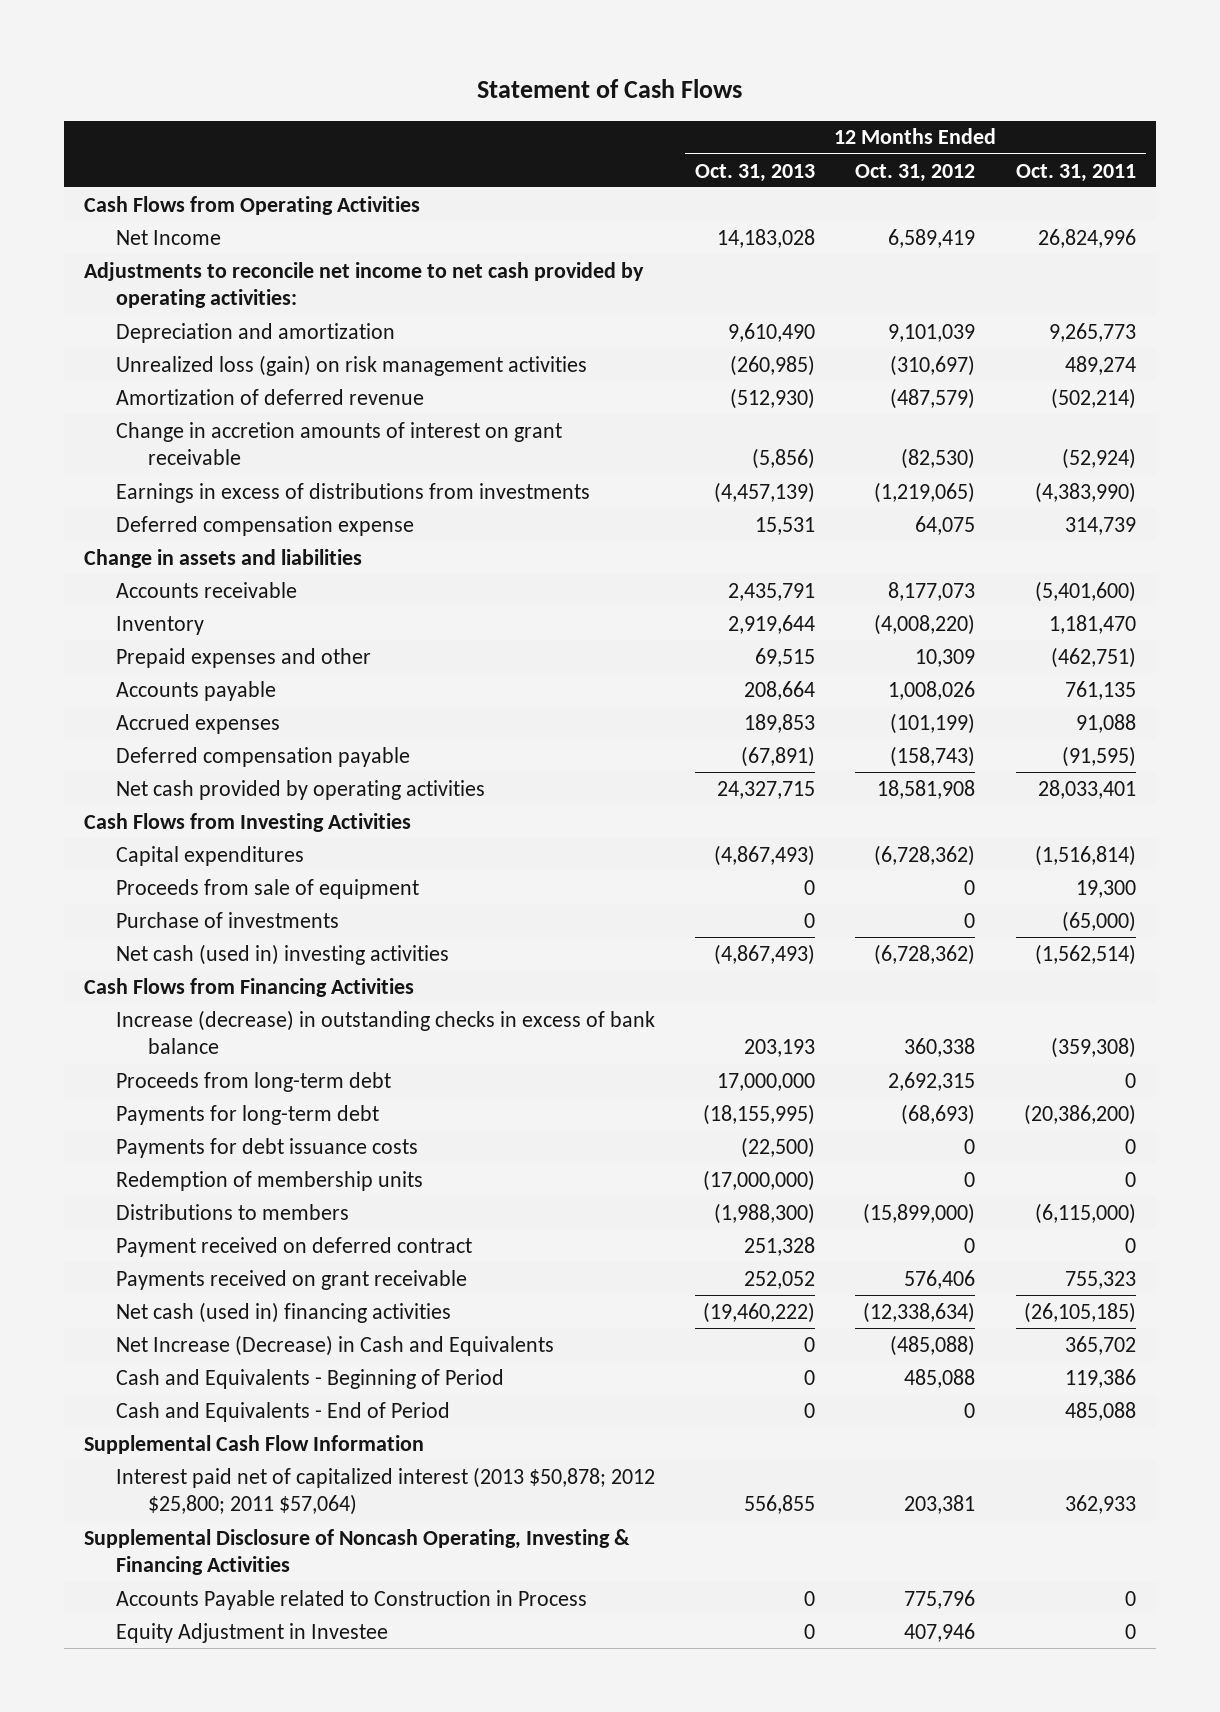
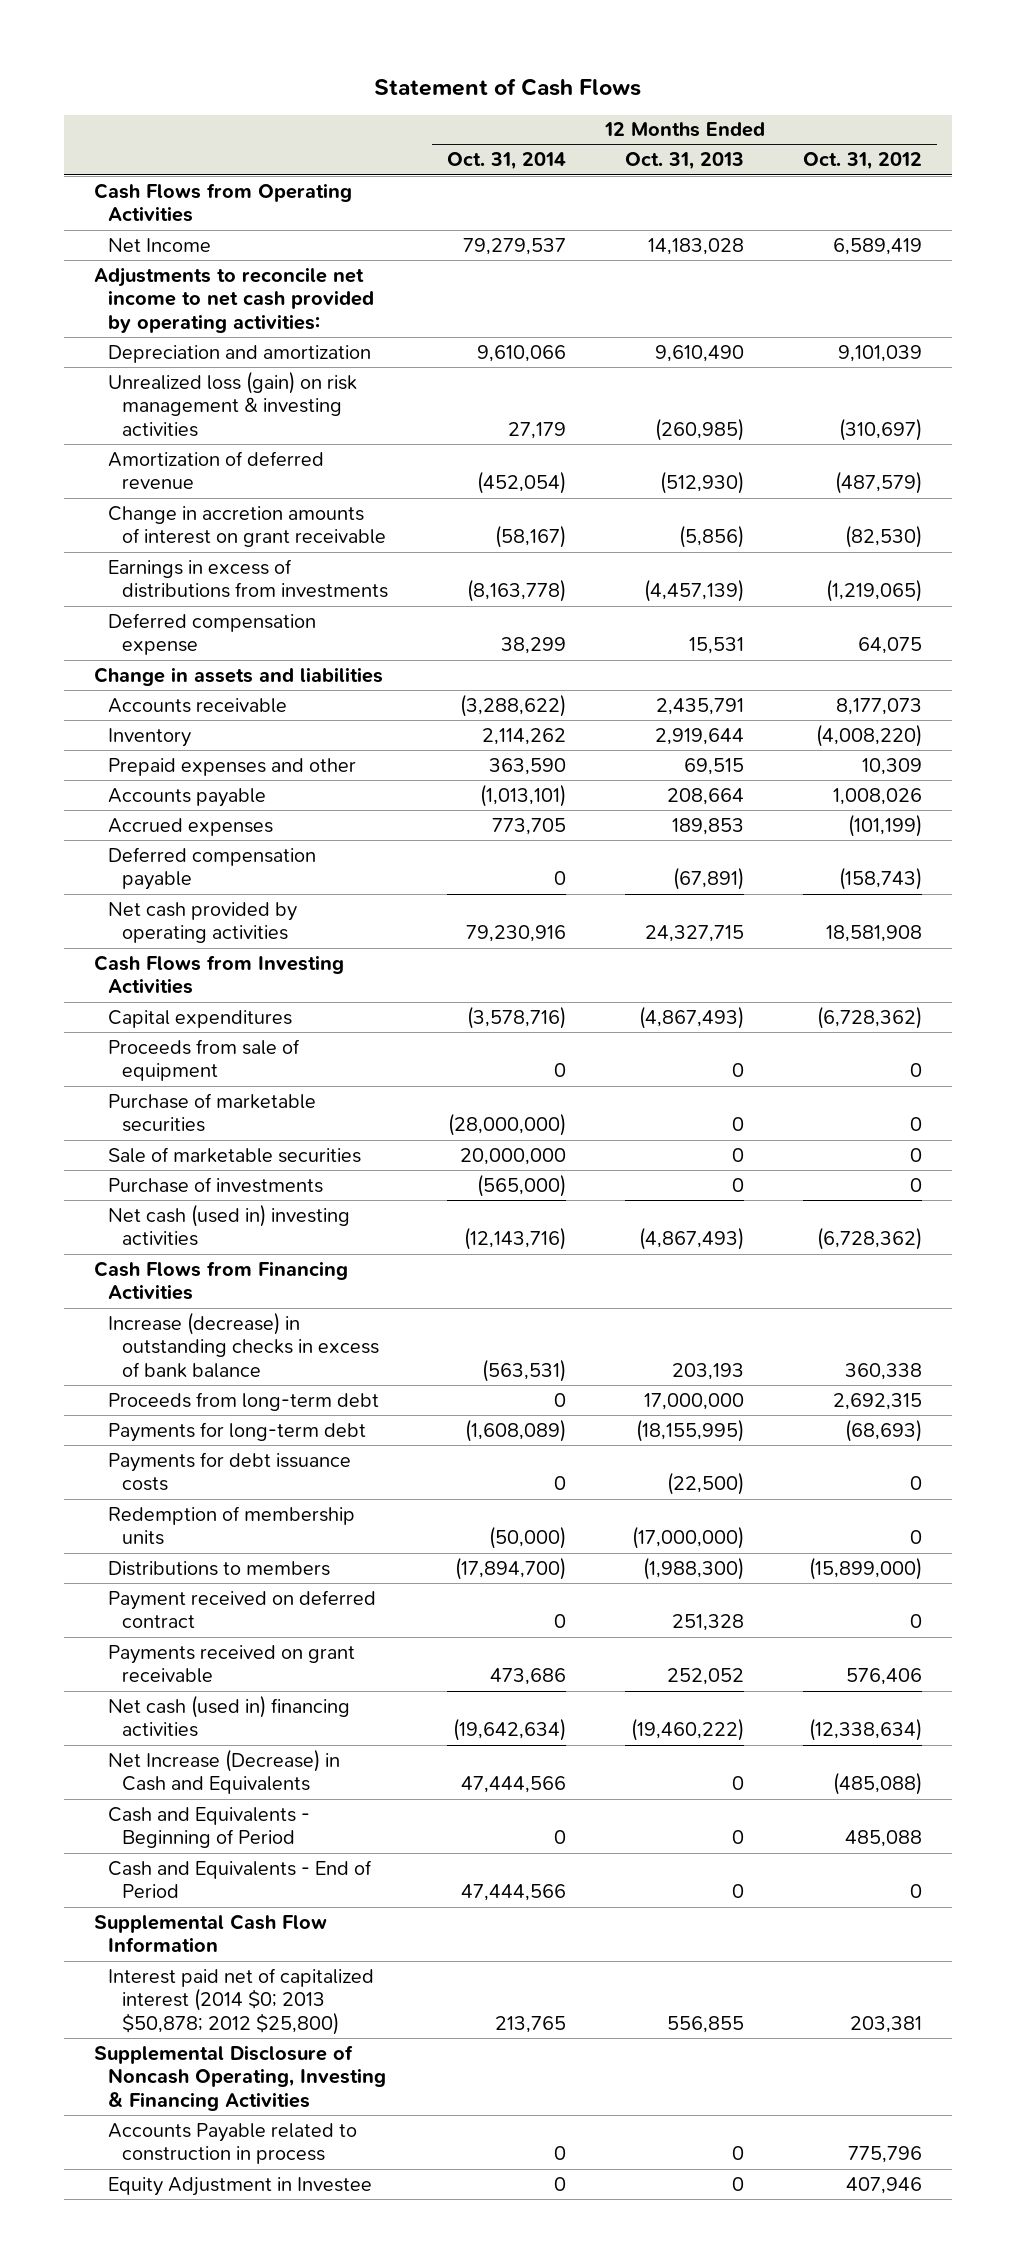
[1015,163,1136,182] Oct. 31, 2011 -> none
none -> [446,152,566,171] Oct. 31, 2014
[115,354,587,376] Unrealized loss (gain) on risk management activities -> [107,370,357,438] Unrealized loss (gain) on risk management & investing activities
none -> [107,1092,316,1133] Purchase of marketable securities
none -> [107,1146,361,1163] Sale of marketable securities
[115,1466,655,1516] Interest paid net of capitalized interest (2013 $50,878; 2012 $25,800; 2011 $57,064) -> [107,1967,374,2036] Interest paid net of capitalized interest (2014 $0; 2013 $50,878; 2012 $25,800)
[115,1589,587,1610] Accounts Payable related to Construction in Process -> [107,2122,357,2165] Accounts Payable related to construction in process

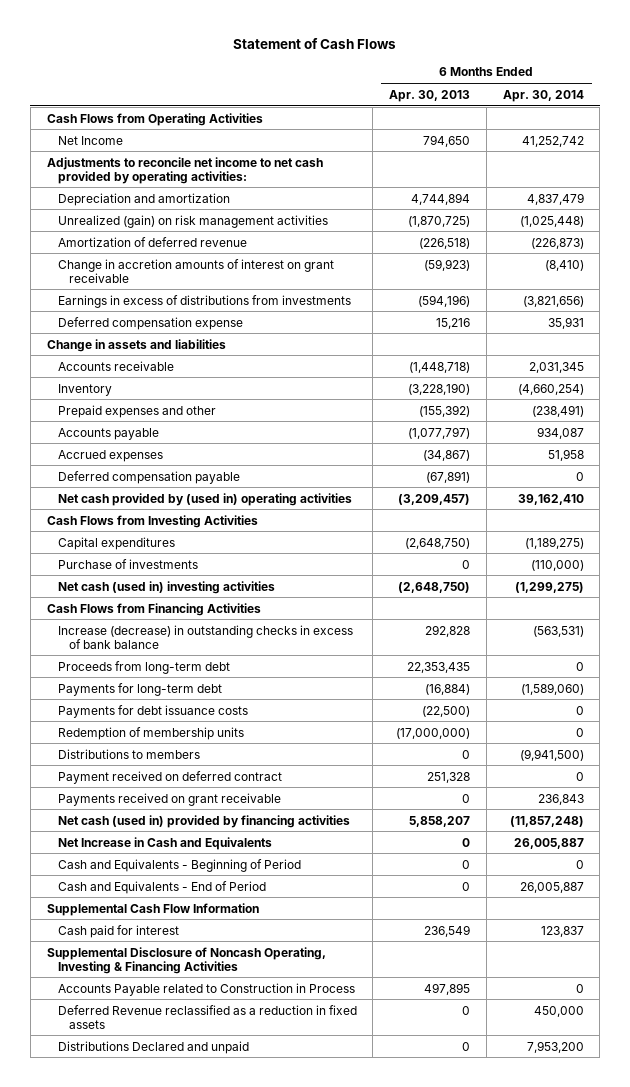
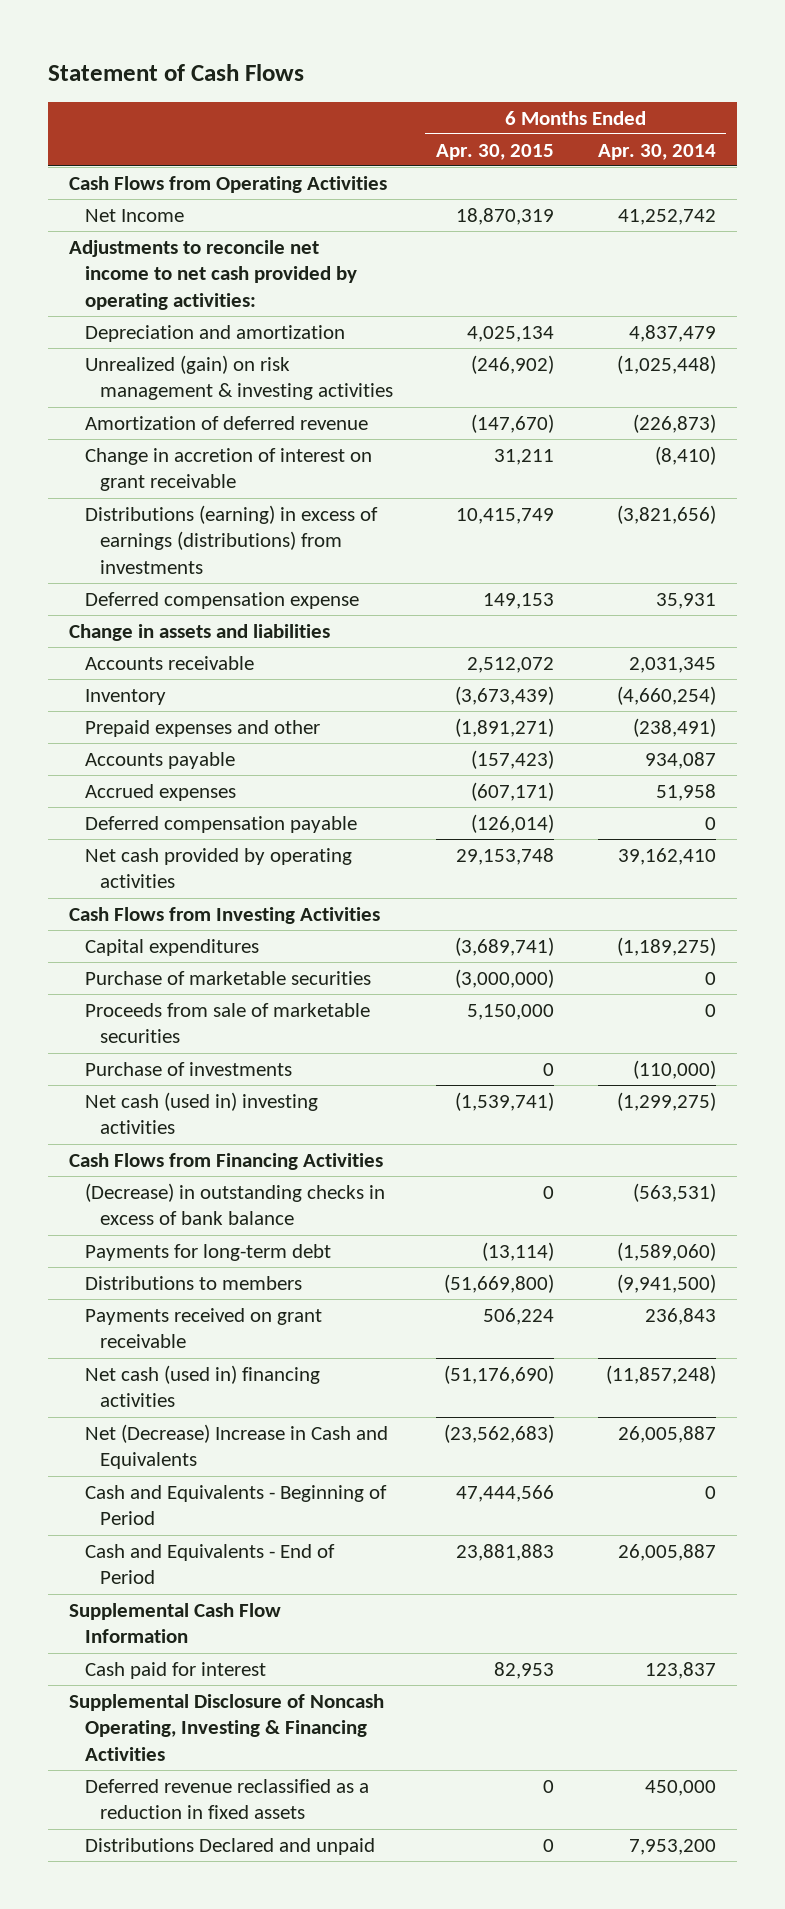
[389,89,471,102] Apr. 30, 2013 -> none
none -> [436,143,555,160] Apr. 30, 2015
[57,214,328,228] Unrealized (gain) on risk management activities -> [84,354,393,401] Unrealized (gain) on risk management & investing activities
[57,258,334,283] Change in accretion amounts of interest on grant receivable -> [84,447,372,492] Change in accretion of interest on grant receivable
[57,294,351,308] Earnings in excess of distributions from investments -> [84,504,378,575] Distributions (earning) in excess of earnings (distributions) from investments
[57,492,352,506] Net cash provided by (used in) operating activities -> [84,847,352,889] Net cash provided by operating activities
none -> [84,970,371,985] Purchase of marketable securities
none -> [84,1002,370,1044] Proceeds from sale of marketable securities
[57,660,230,674] Proceeds from long-term debt -> none
[57,624,353,649] Increase (decrease) in outstanding checks in excess of bank balance -> [84,1182,385,1226] (Decrease) in outstanding checks in excess of bank balance
[57,704,248,718] Payments for debt issuance costs -> none
[57,726,244,740] Redemption of membership units -> none
[57,770,282,784] Payment received on deferred contract -> none
[57,814,350,828] Net cash (used in) provided by financing activities -> [84,1364,320,1408] Net cash (used in) financing activities
[57,836,272,850] Net Increase in Cash and Equivalents -> [84,1423,388,1470] Net (Decrease) Increase in Cash and Equivalents
[57,982,355,996] Accounts Payable related to Construction in Process -> none
[57,1004,357,1029] Deferred Revenue reclassified as a reduction in fixed assets -> [84,1778,369,1820] Deferred revenue reclassified as a reduction in fixed assets

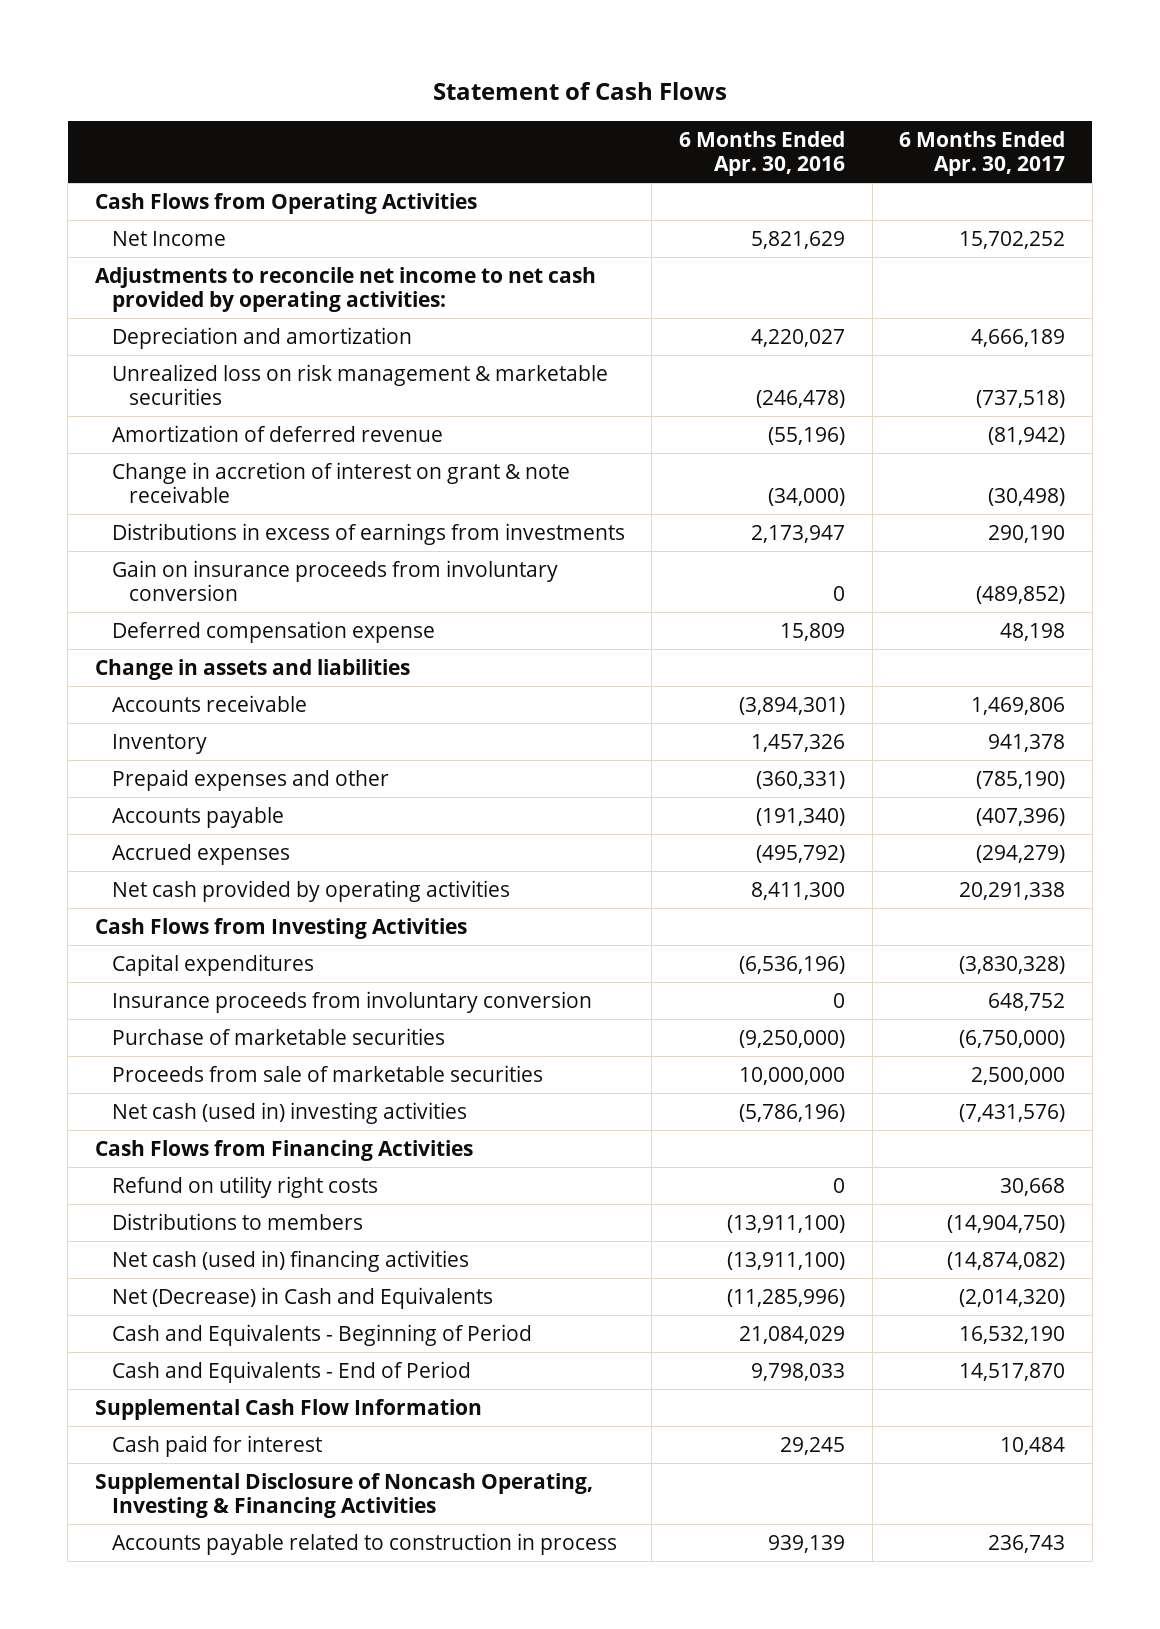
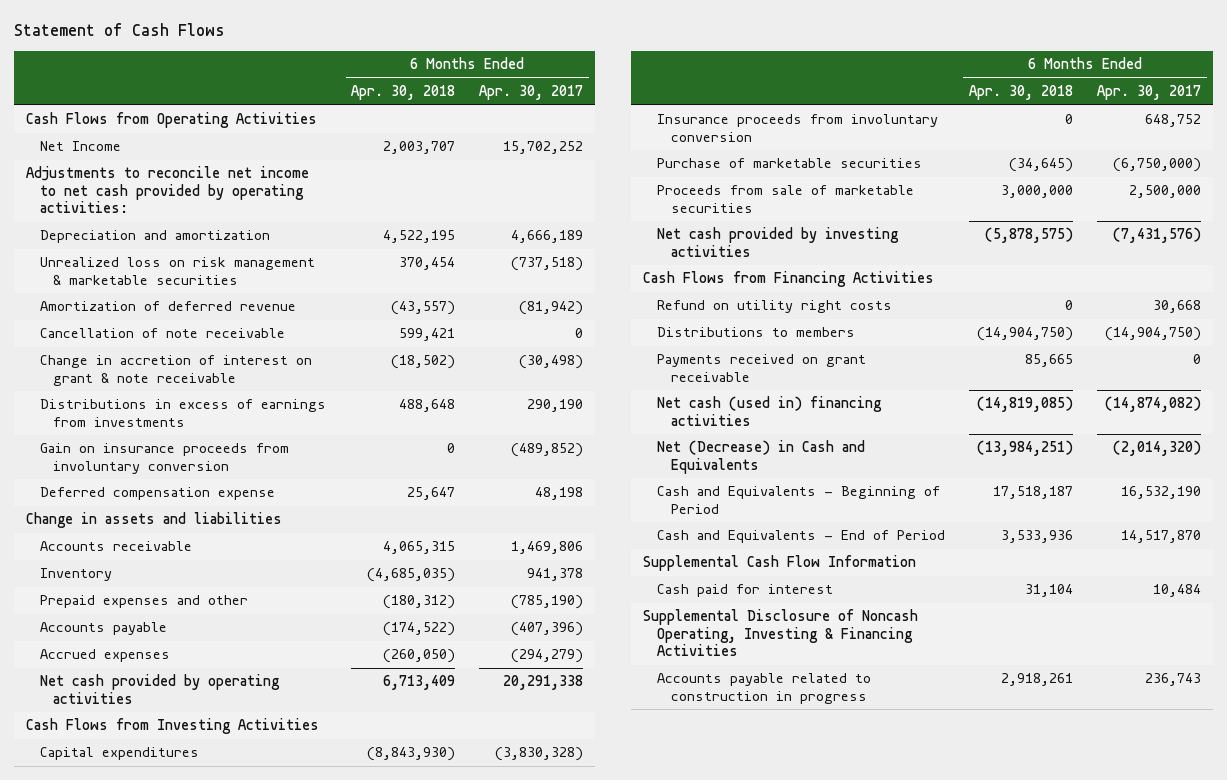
[679,130,846,177] 6 Months Ended Apr. 30, 2016 -> none
none -> [351,85,456,101] Apr. 30, 2018
none -> [39,328,285,339] Cancellation of note receivable
[111,1101,467,1124] Net cash (used in) investing activities -> [657,227,900,257] Net cash provided by investing activities
none -> [657,354,867,382] Payments received on grant receivable
[111,1532,617,1555] Accounts payable related to construction in process -> [657,673,872,704] Accounts payable related to construction in progress

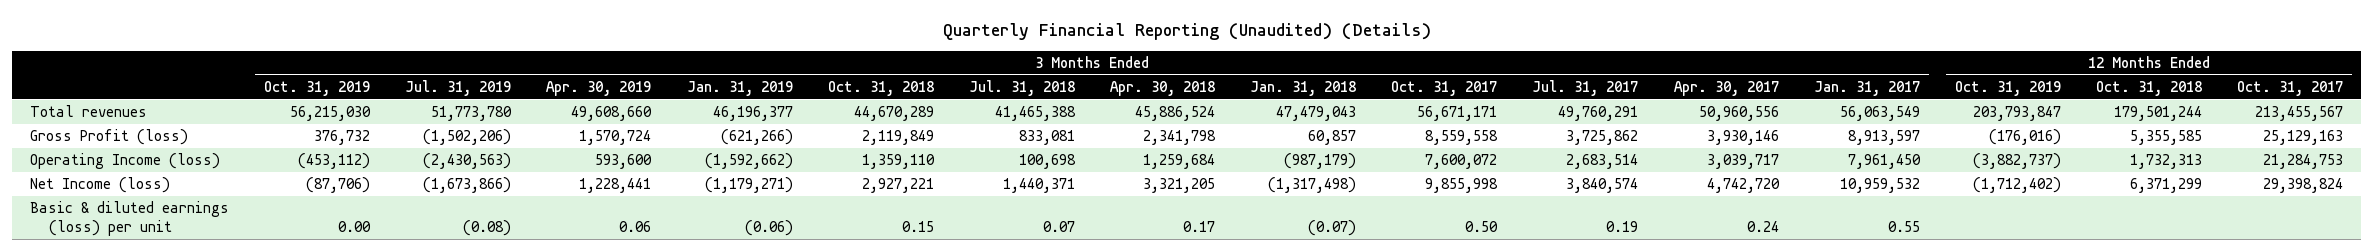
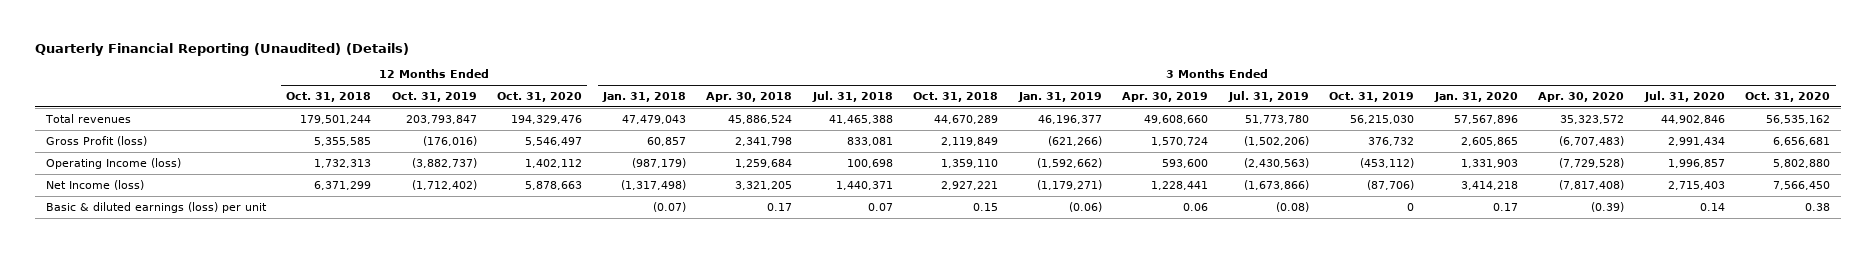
[1391,80,1498,96] Oct. 31, 2017 -> none
[1532,79,1639,96] Jul. 31, 2017 -> none
[1673,80,1779,96] Apr. 30, 2017 -> none
[1813,80,1920,96] Jan. 31, 2017 -> none
[2237,80,2344,96] Oct. 31, 2017 -> none
none -> [497,92,583,103] Oct. 31, 2020
none -> [1433,92,1518,103] Jan. 31, 2020
none -> [1538,92,1625,103] Apr. 30, 2020
none -> [1643,91,1725,103] Jul. 31, 2020
none -> [1745,92,1831,103] Oct. 31, 2020
[338,221,372,233] 0.00 -> [1407,202,1415,211] 0

